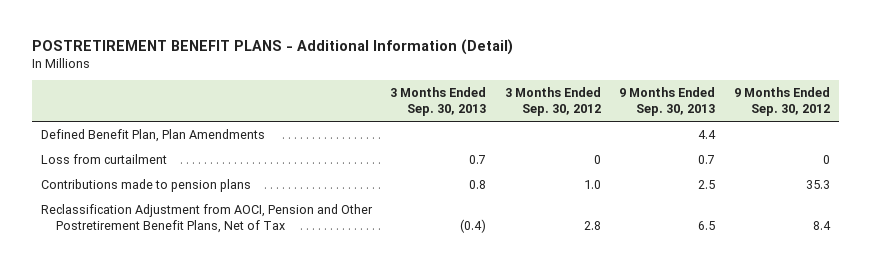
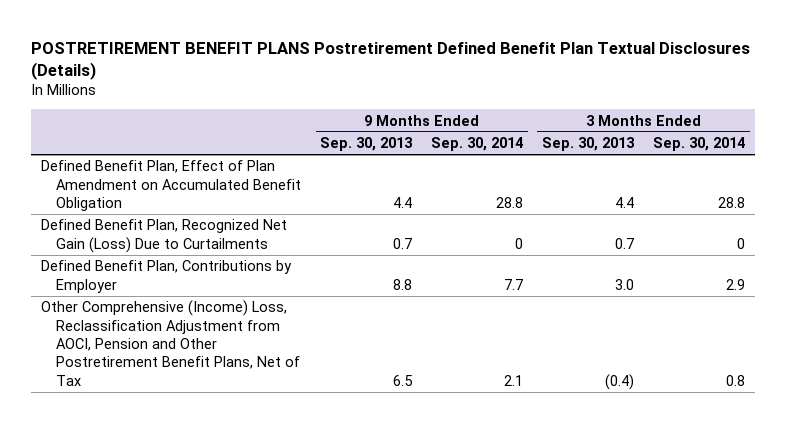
[31,38,513,55] POSTRETIREMENT BENEFIT PLANS - Additional Information (Detail) -> [31,41,751,80] POSTRETIREMENT BENEFIT PLANS Postretirement Defined Benefit Plan Textual Disclosures (Details)
[504,87,601,116] 3 Months Ended Sep. 30, 2012 -> none
[733,87,830,116] 9 Months Ended Sep. 30, 2012 -> none
none -> [431,137,524,152] Sep. 30, 2014
none -> [653,137,746,152] Sep. 30, 2014
[40,129,265,143] Defined Benefit Plan, Plan Amendments -> none
none -> [40,160,302,211] Defined Benefit Plan, Effect of Plan Amendment on Accumulated Benefit Obligation
[40,154,167,165] Loss from curtailment -> [40,219,287,253] Defined Benefit Plan, Recognized Net Gain (Loss) Due to Curtailments
[40,179,251,193] Contributions made to pension plans -> [40,260,292,293] Defined Benefit Plan, Contributions by Employer
[469,180,487,190] 0.8 -> [615,278,635,290] 3.0
[698,180,716,190] 2.5 -> [393,278,413,290] 8.8
[40,204,373,233] Reclassification Adjustment from AOCI, Pension and Other Postretirement Benefit Plans, Net of Tax -> [40,300,301,386] Other Comprehensive (Income) Loss, Reclassification Adjustment from AOCI, Pension and Other Postretirement Benefit Plans, Net of Tax

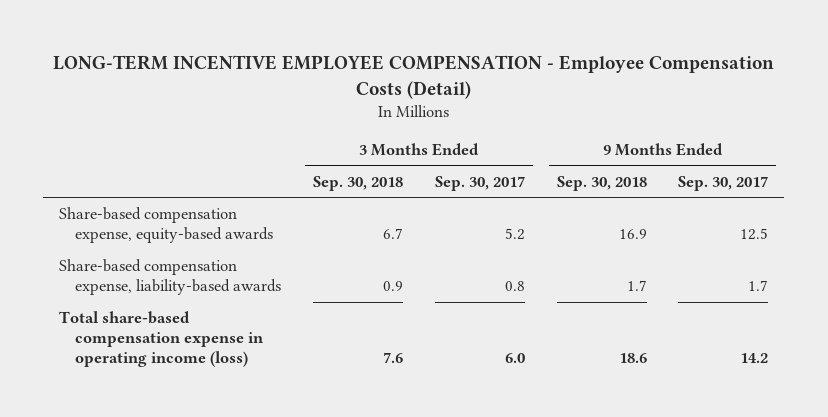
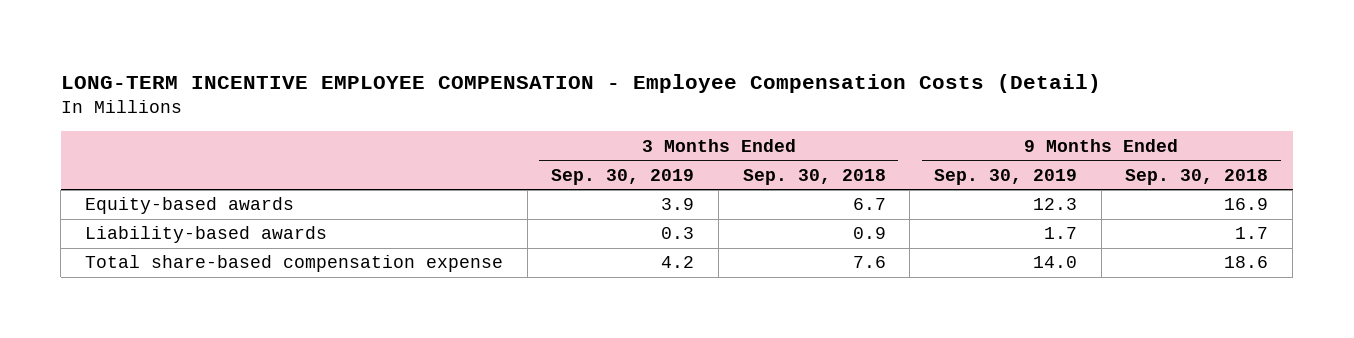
[434,175,525,191] Sep. 30, 2017 -> none
[678,175,769,191] Sep. 30, 2017 -> none
none -> [551,168,695,185] Sep. 30, 2019
none -> [934,168,1078,185] Sep. 30, 2019
[59,207,274,244] Share-based compensation expense, equity-based awards -> [85,197,295,215] Equity-based awards
[59,259,282,296] Share-based compensation expense, liability-based awards -> [85,226,328,244] Liability-based awards
[59,311,265,368] Total share-based compensation expense in operating income (loss) -> [85,255,504,273] Total share-based compensation expense

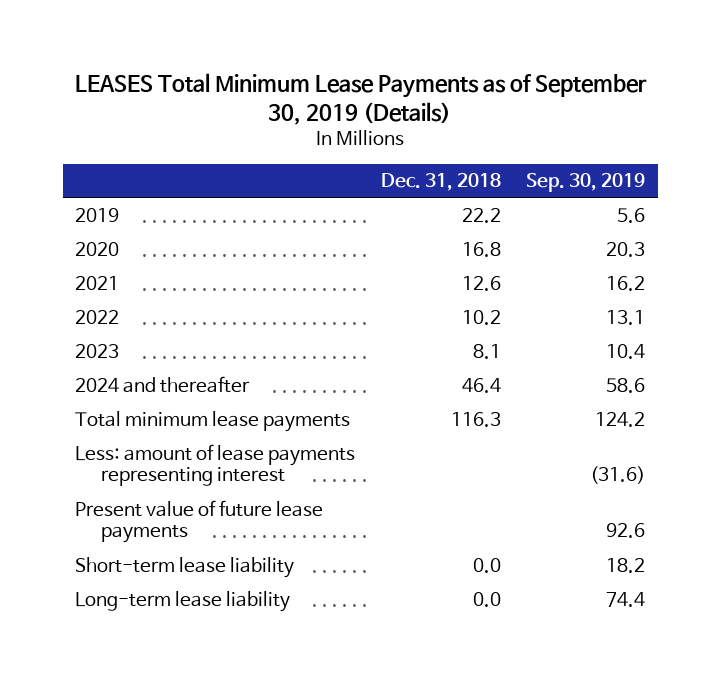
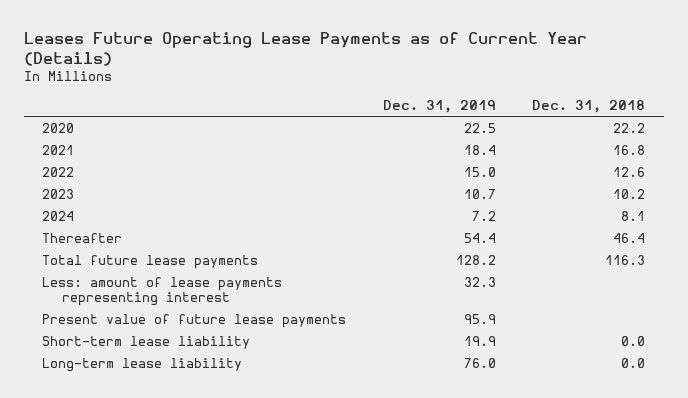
[75,73,648,125] LEASES Total Minimum Lease Payments as of September 30, 2019 (Details) -> [24,32,588,66] Leases Future Operating Lease Payments as of Current Year (Details)
[526,173,646,193] Sep. 30, 2019 -> none
none -> [382,100,496,114] Dec. 31, 2019
[75,207,120,222] 2019 -> [42,122,75,133] 2020
[75,241,120,256] 2020 -> [42,144,75,155] 2021
[75,275,120,290] 2021 -> [42,166,75,177] 2022
[75,309,120,324] 2022 -> [42,188,75,199] 2023
[75,343,120,358] 2023 -> [42,210,75,221] 2024
[75,375,251,393] 2024 and thereafter -> [42,232,123,243] Thereafter
[75,410,351,432] Total minimum lease payments -> [42,254,259,269] Total future lease payments

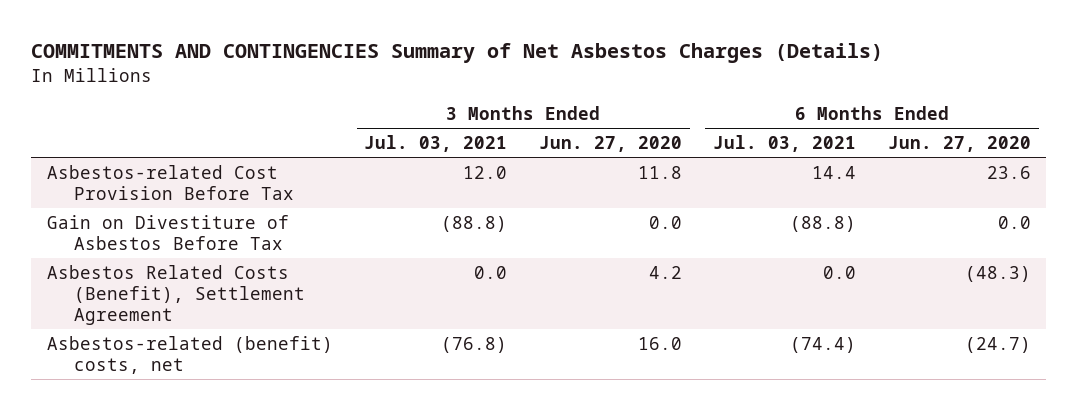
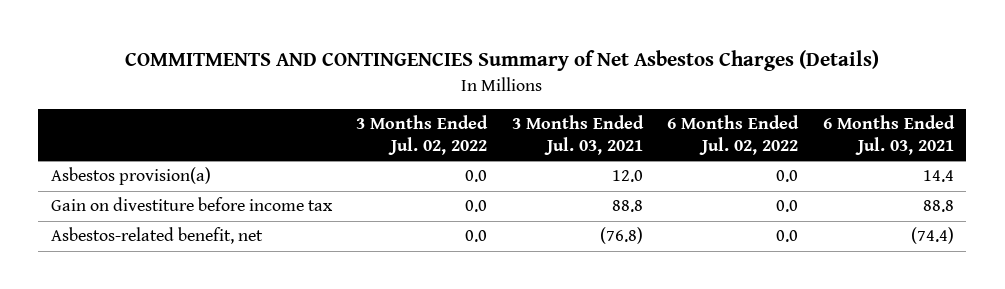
[538,136,682,153] Jun. 27, 2020 -> none
[887,136,1031,153] Jun. 27, 2020 -> none
none -> [356,115,489,155] 3 Months Ended Jul. 02, 2022
none -> [667,115,800,155] 6 Months Ended Jul. 02, 2022
[46,264,305,325] Asbestos Related Costs (Benefit), Settlement Agreement -> none
[46,164,294,200] Asbestos-related Cost Provision Before Tax -> [50,167,211,186] Asbestos provision(a)
[46,214,289,250] Gain on Divestiture of Asbestos Before Tax -> [50,197,333,212] Gain on divestiture before income tax
[441,215,508,232] (88.8) -> [611,200,643,213] 88.8
[790,215,857,232] (88.8) -> [923,200,955,213] 88.8
[46,335,333,374] Asbestos-related (benefit) costs, net -> [50,227,263,245] Asbestos-related benefit, net

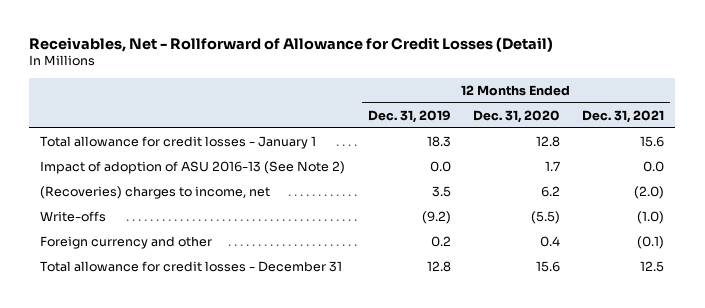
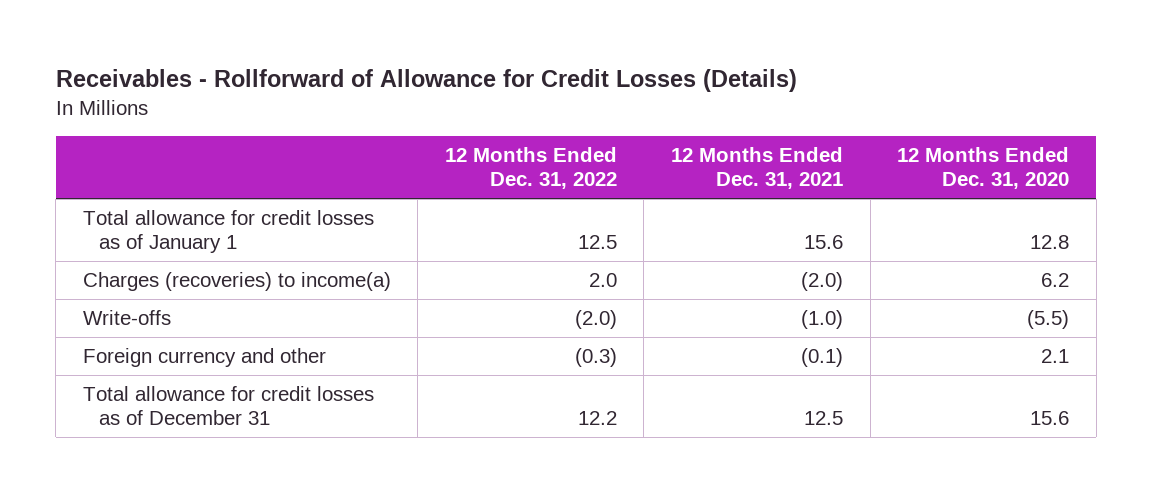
[29,36,554,52] Receivables, Net - Rollforward of Allowance for Credit Losses (Detail) -> [55,69,797,93] Receivables - Rollforward of Allowance for Credit Losses (Details)
[367,109,451,123] Dec. 31, 2019 -> none
none -> [444,147,617,189] 12 Months Ended Dec. 31, 2022
[40,161,346,175] Impact of adoption of ASU 2016-13 (See Note 2) -> none
[40,136,317,150] Total allowance for credit losses - January 1 -> [82,210,374,254] Total allowance for credit losses as of January 1
[40,186,271,200] (Recoveries) charges to income, net -> [82,272,391,292] Charges (recoveries) to income(a)
[539,236,560,248] 0.4 -> [1041,349,1070,364] 2.1
[40,261,343,273] Total allowance for credit losses - December 31 -> [82,386,374,426] Total allowance for credit losses as of December 31

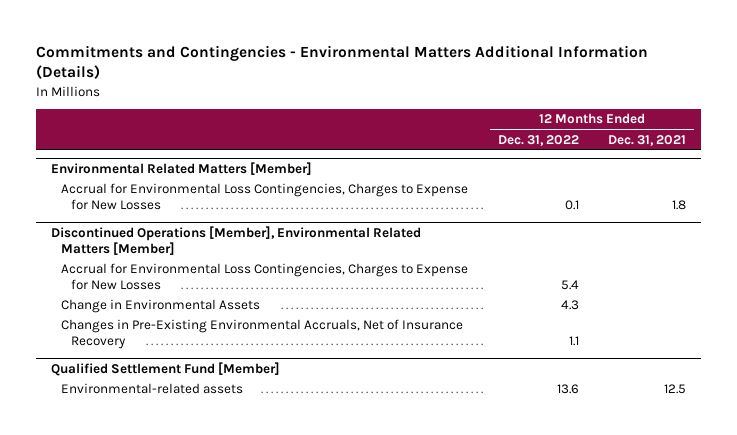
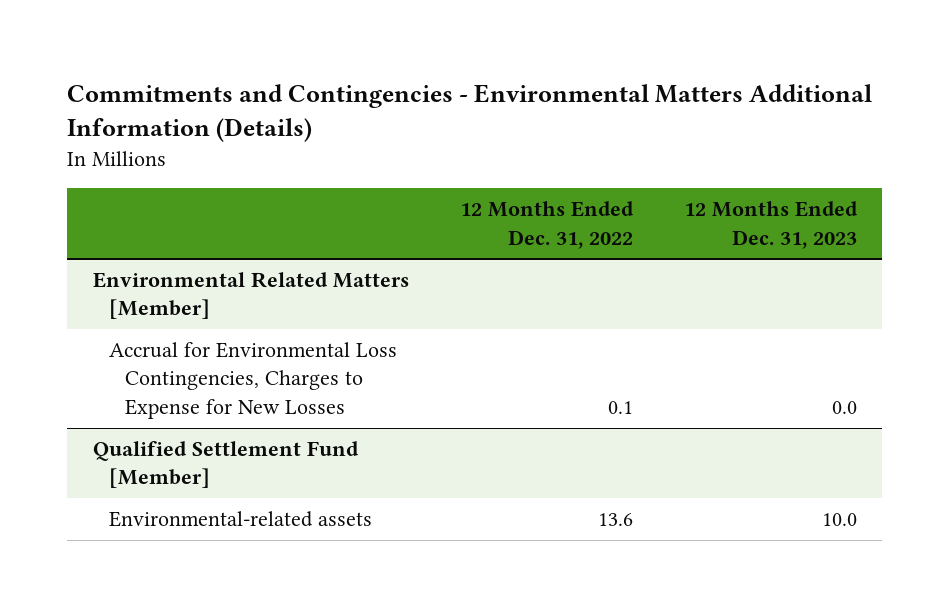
[608,134,687,146] Dec. 31, 2021 -> none
none -> [683,201,858,249] 12 Months Ended Dec. 31, 2023
[50,226,421,256] Discontinued Operations [Member], Environmental Related Matters [Member] -> none
[60,263,468,291] Accrual for Environmental Loss Contingencies, Charges to Expense for New Losses -> none
[60,299,260,314] Change in Environmental Assets -> none
[60,319,463,350] Changes in Pre-Existing Environmental Accruals, Net of Insurance Recovery -> none

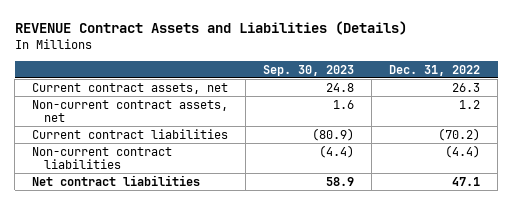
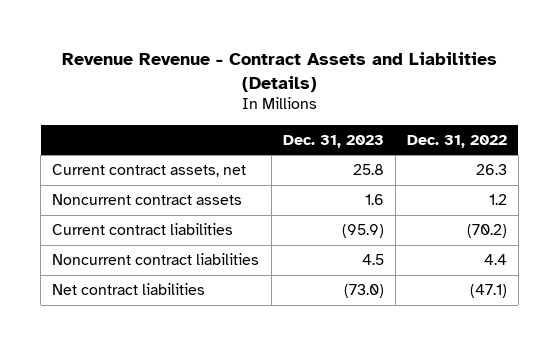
[14,21,407,36] REVENUE Contract Assets and Liabilities (Details) -> [61,51,497,92] Revenue Revenue - Contract Assets and Liabilities (Details)
[263,64,355,76] Sep. 30, 2023 -> none
none -> [282,134,384,148] Dec. 31, 2023
[32,99,229,123] Non-current contract assets, net -> [52,194,243,206] Noncurrent contract assets
[32,146,173,170] Non-current contract liabilities -> [52,253,260,266] Noncurrent contract liabilities
[445,144,481,158] (4.4) -> [483,254,507,266] 4.4
[452,176,481,186] 47.1 -> [469,284,507,299] (47.1)

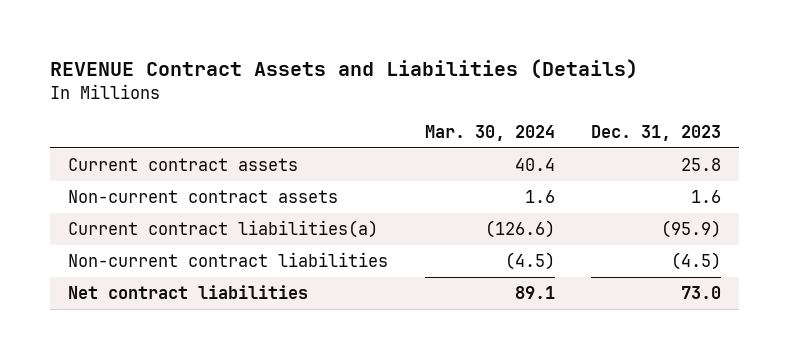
[61,51,497,92] Revenue Revenue - Contract Assets and Liabilities (Details) -> [49,58,638,79] REVENUE Contract Assets and Liabilities (Details)
[406,134,507,148] Dec. 31, 2022 -> none
none -> [424,124,555,141] Mar. 30, 2024
[52,164,247,178] Current contract assets, net -> [67,158,298,172] Current contract assets
[52,194,243,206] Noncurrent contract assets -> [67,190,338,204] Non-current contract assets
[52,223,234,236] Current contract liabilities -> [67,220,378,239] Current contract liabilities(a)
[52,253,260,266] Noncurrent contract liabilities -> [67,252,388,268] Non-current contract liabilities
[361,254,384,266] 4.5 -> [671,252,722,271] (4.5)
[343,284,384,299] (73.0) -> [681,286,722,300] 73.0

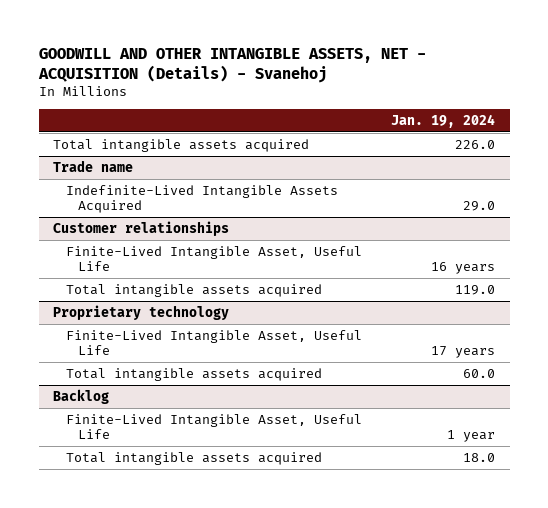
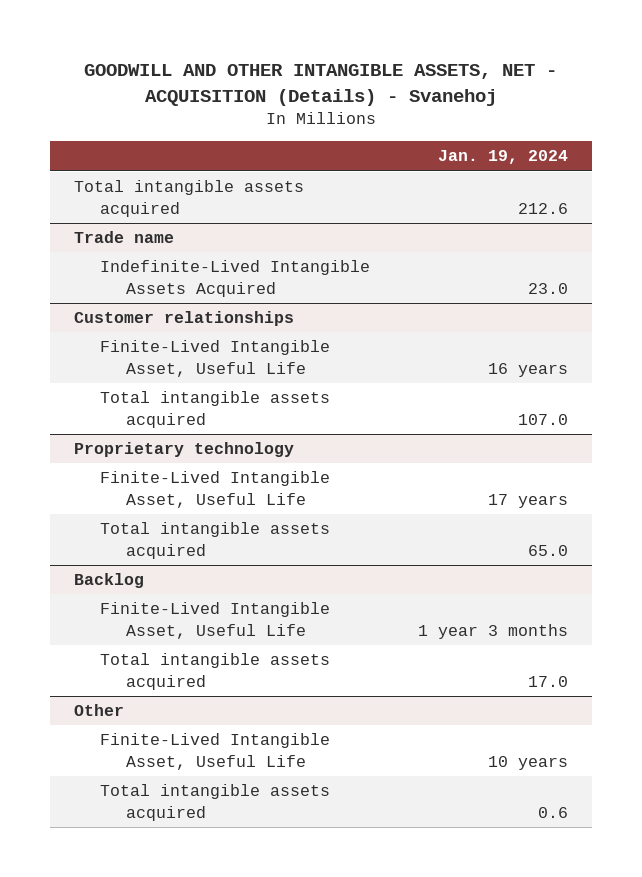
[454,139,495,149] 226.0 -> [517,202,568,214] 212.6
[462,200,495,211] 29.0 -> [527,282,568,294] 23.0
[454,284,495,295] 119.0 -> [517,413,568,425] 107.0
[462,368,495,378] 60.0 -> [527,544,568,556] 65.0
[446,429,495,442] 1 year -> [417,623,568,639] 1 year 3 months
[462,452,495,462] 18.0 -> [527,675,568,687] 17.0
none -> [74,704,125,717] Other
none -> [100,733,331,770] Finite-Lived Intangible Asset, Useful Life
none -> [100,784,331,821] Total intangible assets acquired

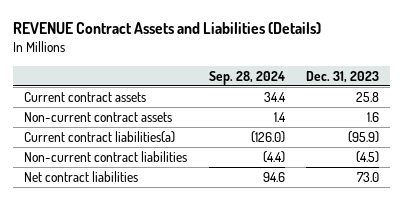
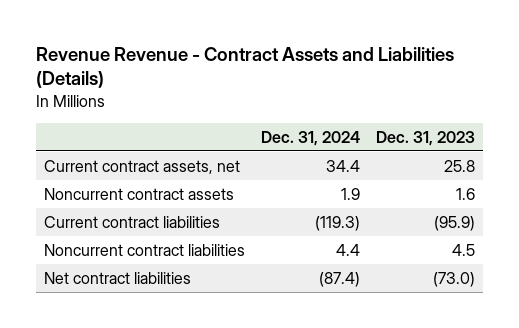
[13,22,322,35] REVENUE Contract Assets and Liabilities (Details) -> [35,46,454,89] Revenue Revenue - Contract Assets and Liabilities (Details)
[208,70,285,85] Sep. 28, 2024 -> none
none -> [260,130,360,146] Dec. 31, 2024
[24,91,147,102] Current contract assets -> [43,159,240,174] Current contract assets, net
[24,111,173,122] Non-current contract assets -> [43,187,234,200] Noncurrent contract assets
[24,130,176,143] Current contract liabilities(a) -> [43,215,220,228] Current contract liabilities
[24,150,188,162] Non-current contract liabilities -> [43,243,245,256] Noncurrent contract liabilities
[356,150,380,163] (4.5) -> [452,243,476,256] 4.5
[357,171,380,182] 73.0 -> [433,271,476,287] (73.0)

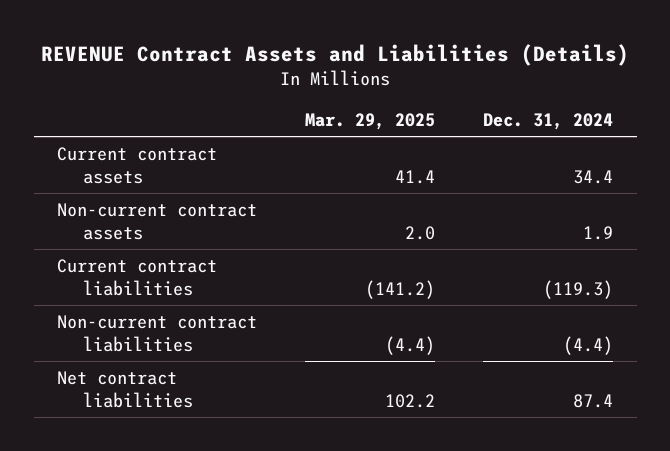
[35,46,454,89] Revenue Revenue - Contract Assets and Liabilities (Details) -> [41,44,630,67] REVENUE Contract Assets and Liabilities (Details)
[376,130,476,146] Dec. 31, 2023 -> none
none -> [305,113,436,131] Mar. 29, 2025
[43,159,240,174] Current contract assets, net -> [57,146,218,184] Current contract assets
[43,187,234,200] Noncurrent contract assets -> [57,202,258,240] Non-current contract assets
[43,243,245,256] Noncurrent contract liabilities -> [57,314,258,352] Non-current contract liabilities
[335,243,360,256] 4.4 -> [562,335,613,355] (4.4)
[318,271,360,287] (87.4) -> [572,393,613,408] 87.4

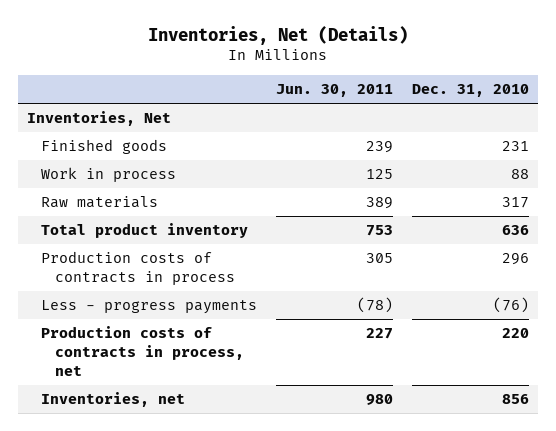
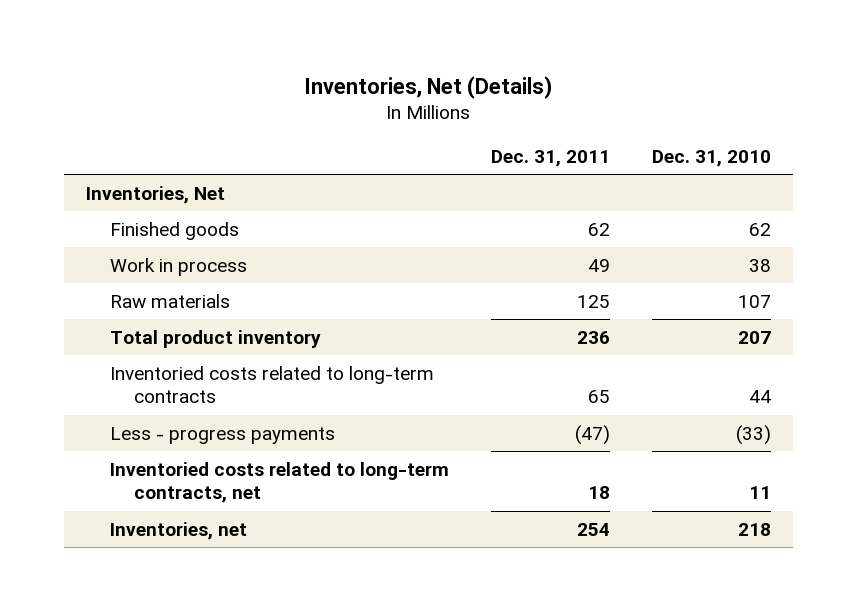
[275,84,393,98] Jun. 30, 2011 -> none
none -> [491,149,611,167] Dec. 31, 2011
[41,251,236,286] Production costs of contracts in process -> none
[501,141,529,152] 231 -> [749,222,772,236] 62
[510,169,529,180] 88 -> [749,258,772,272] 38
[501,197,529,209] 317 -> [738,294,772,308] 107
[501,225,529,236] 636 -> [738,330,772,344] 207
none -> [109,365,434,404] Inventoried costs related to long-term contracts
[492,297,529,314] (76) -> [736,424,772,445] (33)
[41,326,245,376] Production costs of contracts in process, net -> [109,461,449,504] Inventoried costs related to long-term contracts, net
[501,328,529,339] 220 -> [749,486,772,500] 11
[501,394,529,405] 856 -> [738,522,772,536] 218

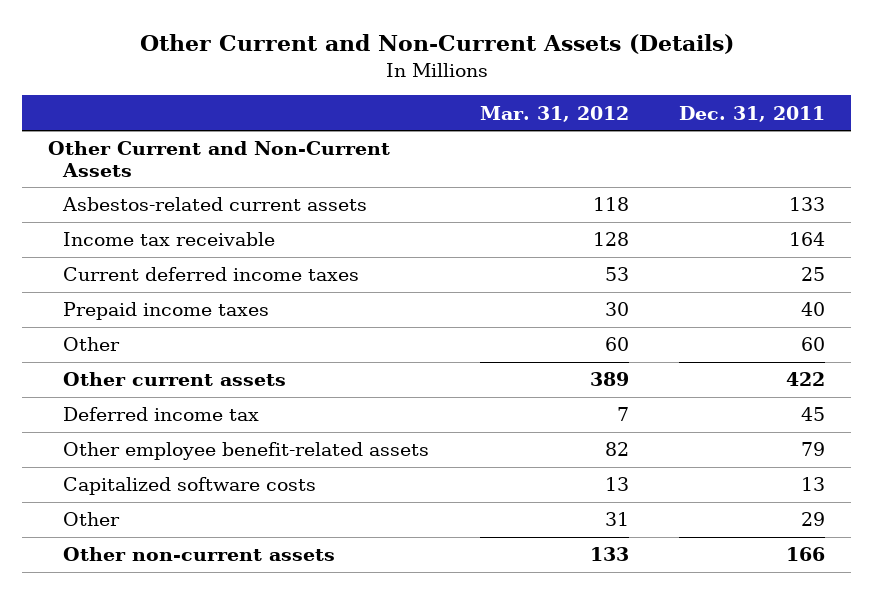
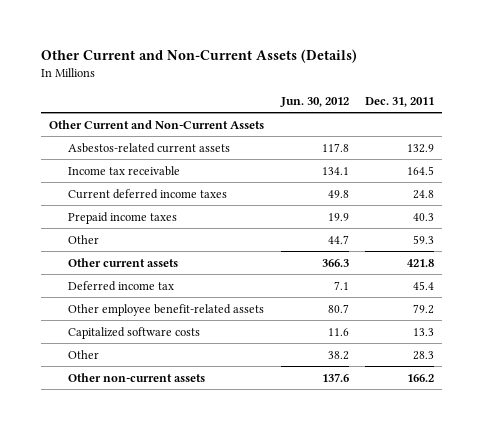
[479,105,629,122] Mar. 31, 2012 -> none
none -> [279,96,349,107] Jun. 30, 2012
[789,197,826,212] 133 -> [407,143,435,153] 132.9
[789,232,826,247] 164 -> [407,165,435,175] 164.5
[801,267,826,282] 25 -> [413,189,435,199] 24.8
[801,302,826,317] 40 -> [413,212,435,221] 40.3
[801,337,826,352] 60 -> [413,234,435,244] 59.3
[786,372,826,387] 422 -> [407,258,435,267] 421.8
[801,407,826,422] 45 -> [413,280,435,290] 45.4
[801,442,826,457] 79 -> [413,303,435,314] 79.2
[801,477,826,492] 13 -> [413,327,435,336] 13.3
[801,512,826,527] 29 -> [413,350,435,360] 28.3
[786,547,826,562] 166 -> [407,373,435,382] 166.2

